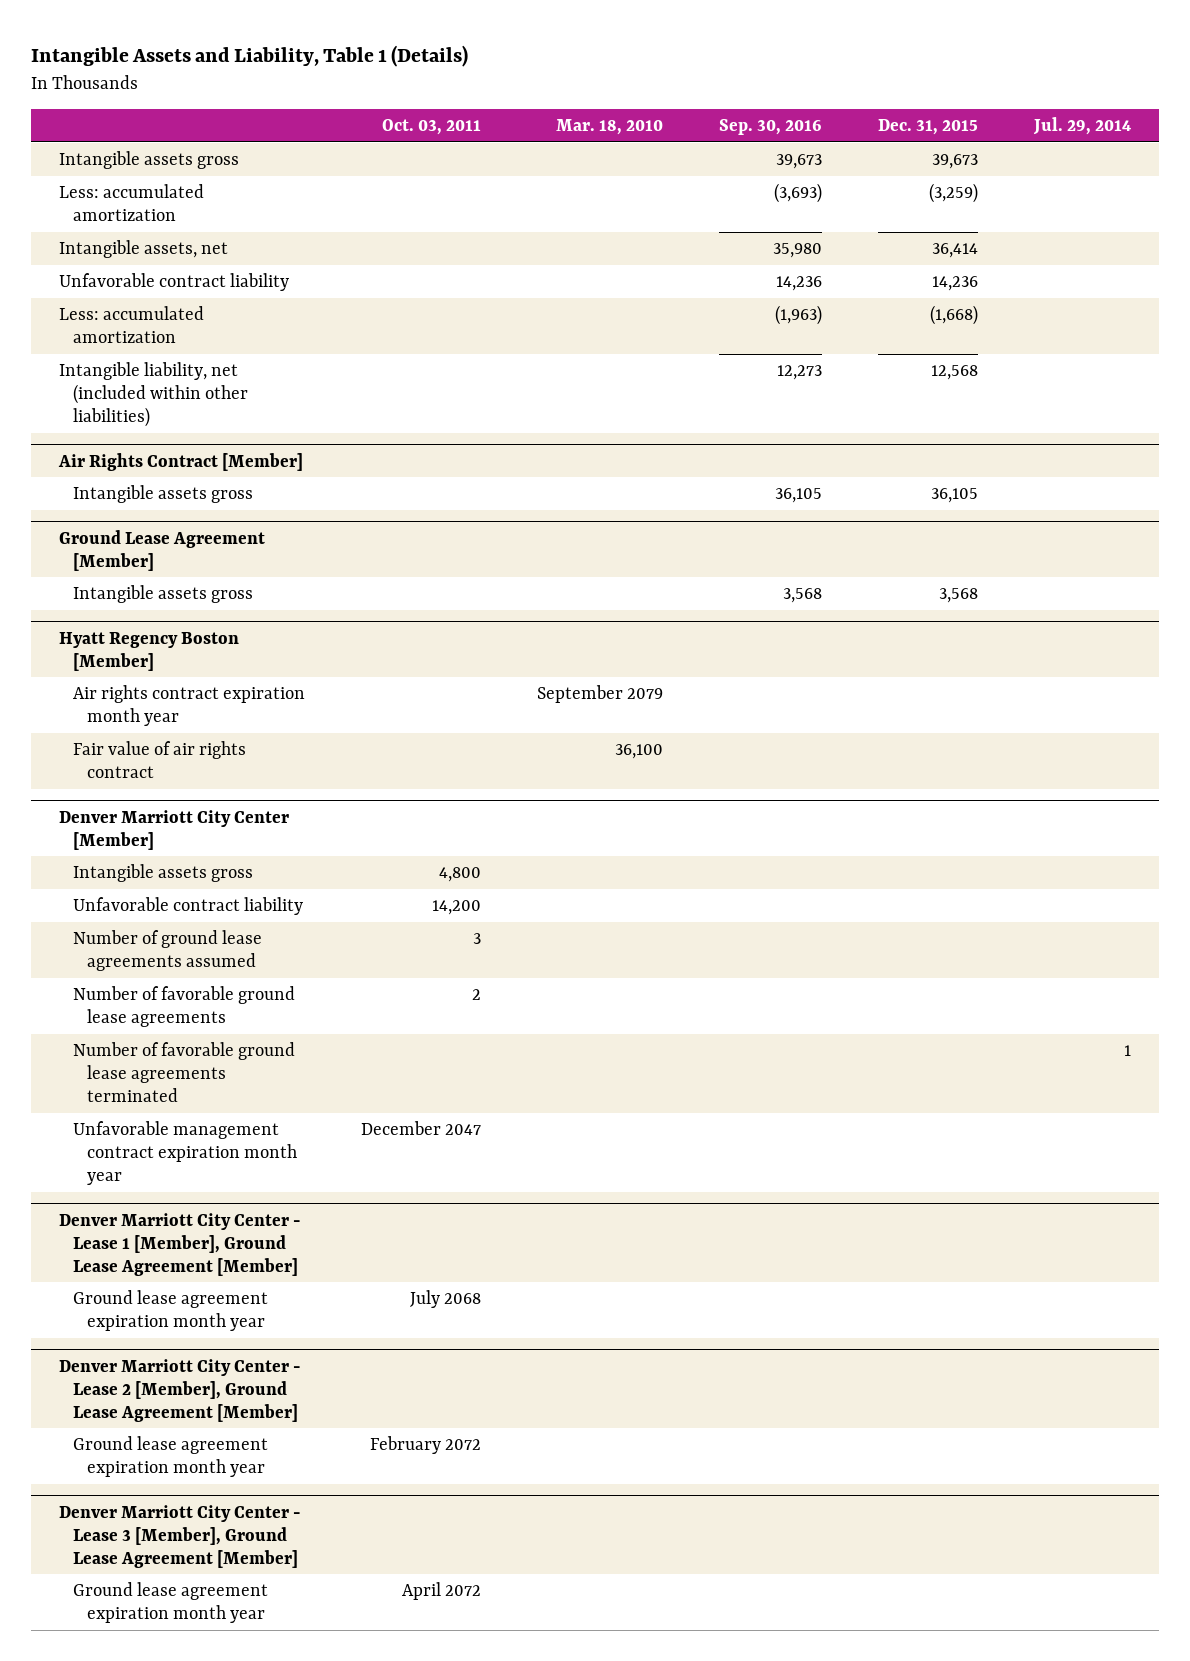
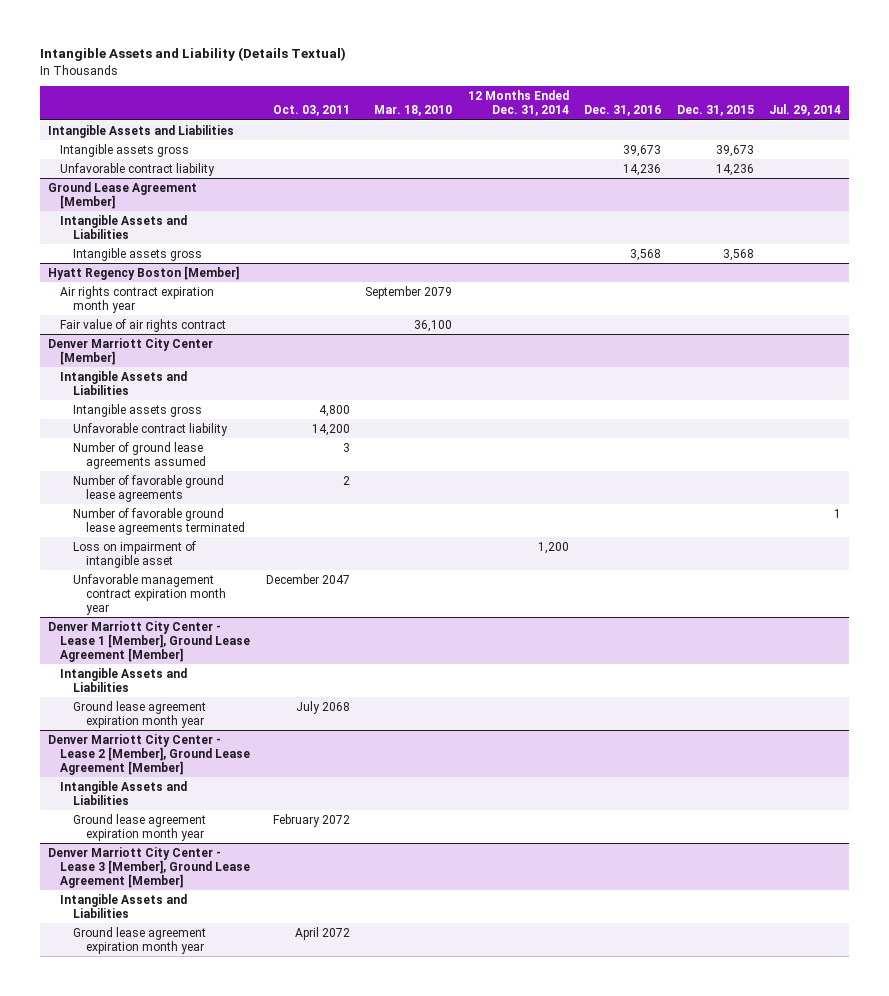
[31,45,469,68] Intangible Assets and Liability, Table 1 (Details) -> [39,47,346,62] Intangible Assets and Liability (Details Textual)
[718,119,822,136] Sep. 30, 2016 -> none
none -> [467,90,569,117] 12 Months Ended Dec. 31, 2014
none -> [584,105,662,117] Dec. 31, 2016
none -> [47,124,234,138] Intangible Assets and Liabilities
[59,184,205,222] Less: accumulated amortization -> none
[59,240,229,259] Intangible assets, net -> none
[59,306,205,344] Less: accumulated amortization -> none
[59,362,249,428] Intangible liability, net (included within other liabilities) -> none
[58,452,304,471] Air Rights Contract [Member] -> none
[73,485,254,504] Intangible assets gross -> none
none -> [60,214,188,239] Intangible Assets and Liabilities
none -> [60,370,188,395] Intangible Assets and Liabilities
none -> [72,540,196,568] Loss on impairment of intangible asset
none -> [60,667,188,692] Intangible Assets and Liabilities
none -> [60,780,188,805] Intangible Assets and Liabilities
none -> [60,893,188,918] Intangible Assets and Liabilities

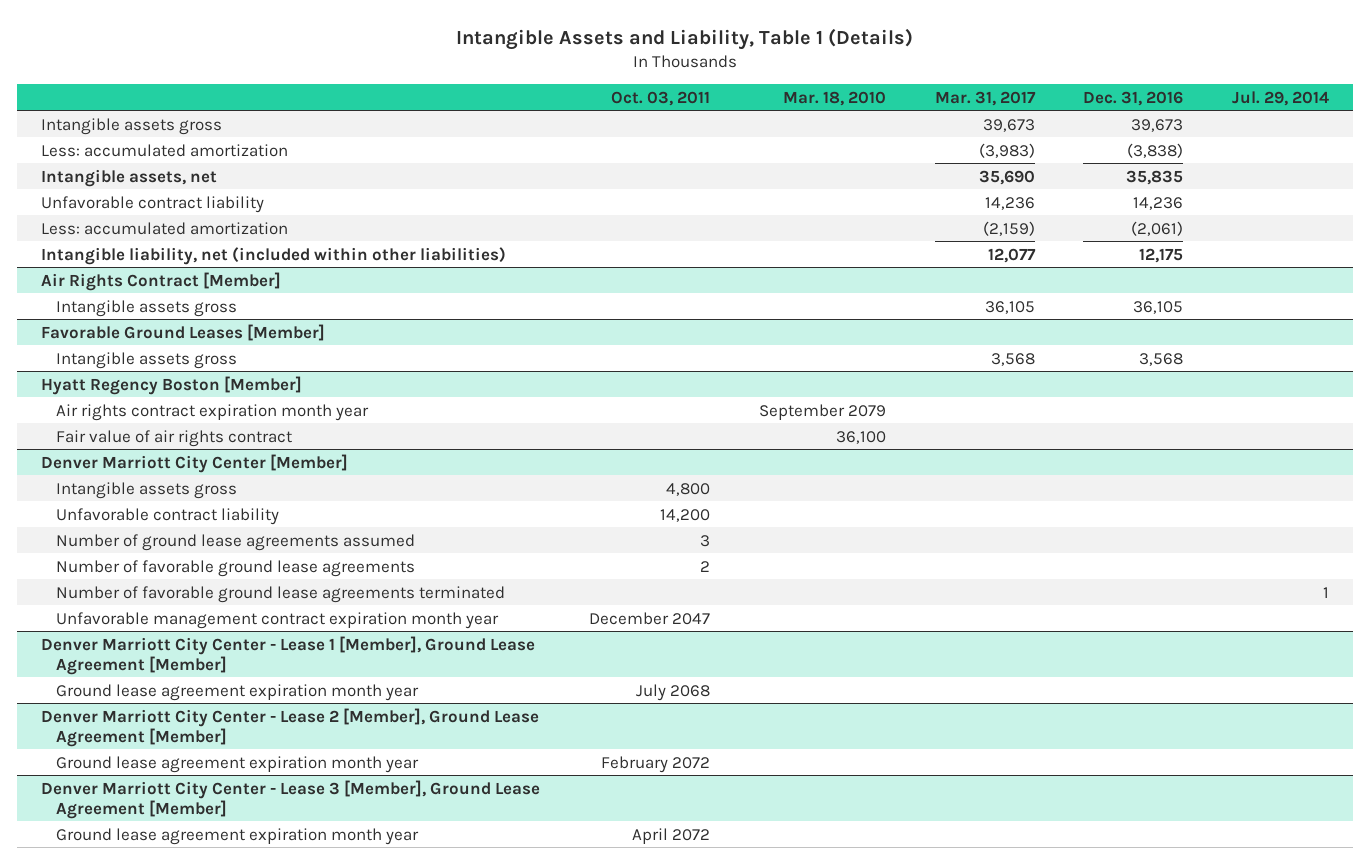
[39,47,346,62] Intangible Assets and Liability (Details Textual) -> [456,27,914,50] Intangible Assets and Liability, Table 1 (Details)
[467,90,569,117] 12 Months Ended Dec. 31, 2014 -> none
[676,105,754,117] Dec. 31, 2015 -> none
none -> [934,90,1036,106] Mar. 31, 2017
[47,124,234,138] Intangible Assets and Liabilities -> none
none -> [41,143,289,157] Less: accumulated amortization
none -> [41,168,218,187] Intangible assets, net
[60,214,188,239] Intangible Assets and Liabilities -> none
none -> [41,221,289,235] Less: accumulated amortization
none -> [41,246,507,265] Intangible liability, net (included within other liabilities)
none -> [41,271,282,291] Air Rights Contract [Member]
none -> [55,299,237,317] Intangible assets gross
[47,181,197,209] Ground Lease Agreement [Member] -> [41,323,326,341] Favorable Ground Leases [Member]
[60,370,188,395] Intangible Assets and Liabilities -> none
[72,540,196,568] Loss on impairment of intangible asset -> none
[60,667,188,692] Intangible Assets and Liabilities -> none
[60,780,188,805] Intangible Assets and Liabilities -> none
[60,893,188,918] Intangible Assets and Liabilities -> none

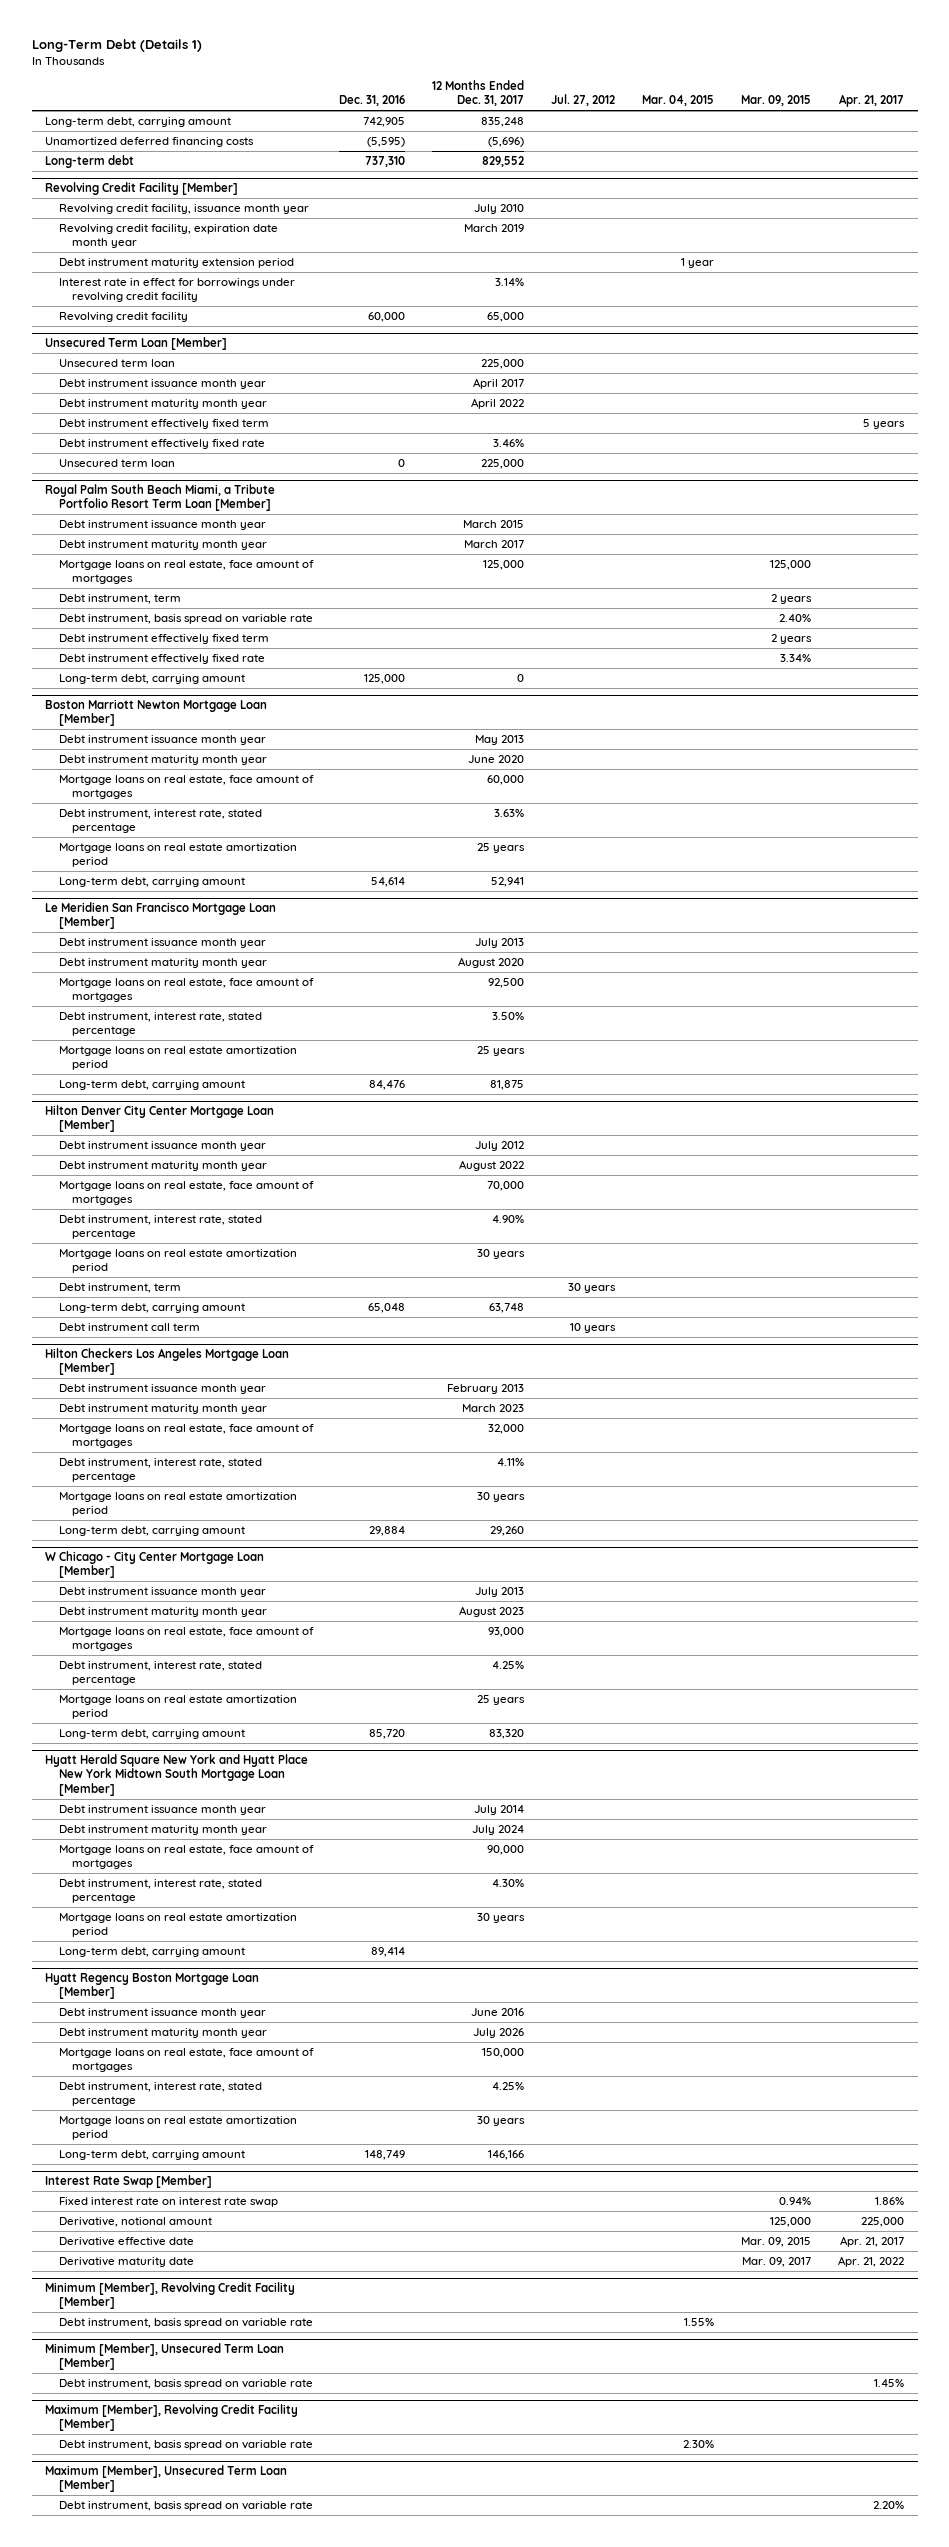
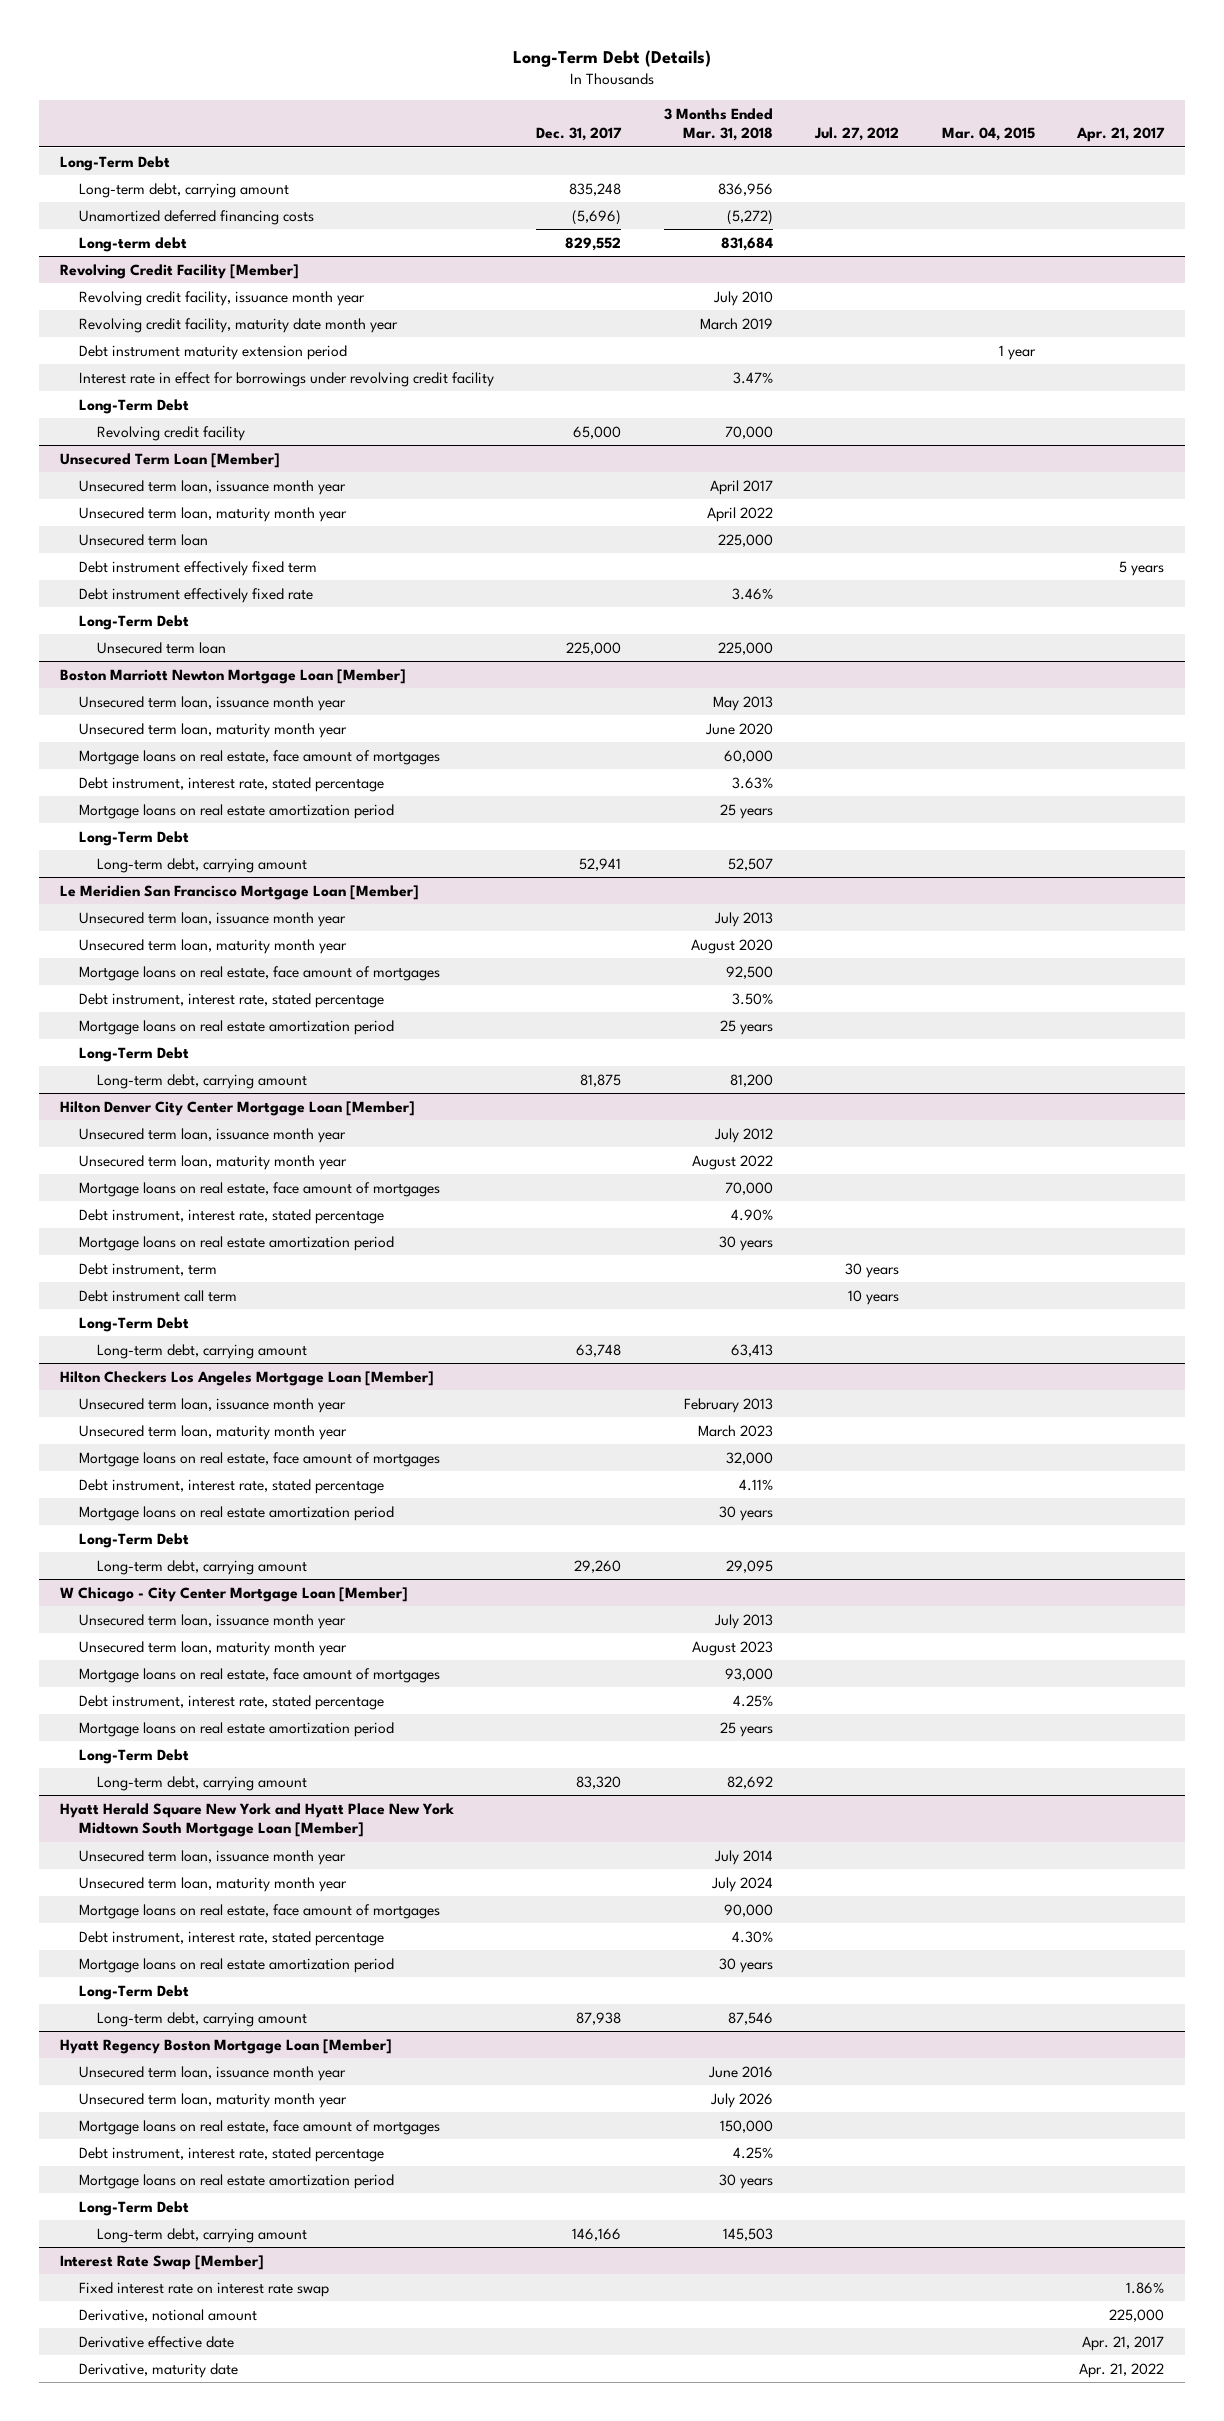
[31,39,202,53] Long-Term Debt (Details 1) -> [513,50,712,68] Long-Term Debt (Details)
[339,95,406,107] Dec. 31, 2016 -> none
[432,79,525,107] 12 Months Ended Dec. 31, 2017 -> none
[741,95,812,107] Mar. 09, 2015 -> none
none -> [536,127,623,142] Dec. 31, 2017
none -> [663,107,773,142] 3 Months Ended Mar. 31, 2018
none -> [60,155,171,171] Long-Term Debt
[58,223,278,249] Revolving credit facility, expiration date month year -> [78,317,398,333] Revolving credit facility, maturity date month year
none -> [78,398,189,414] Long-Term Debt
none -> [78,479,346,495] Unsecured term loan, issuance month year
none -> [78,506,347,522] Unsecured term loan, maturity month year
[58,378,266,389] Debt instrument issuance month year -> none
[58,398,267,409] Debt instrument maturity month year -> none
none -> [78,614,189,630] Long-Term Debt
[45,484,276,512] Royal Palm South Beach Miami, a Tribute Portfolio Resort Term Loan [Member] -> none
[58,519,266,530] Debt instrument issuance month year -> none
[58,539,267,550] Debt instrument maturity month year -> none
[58,559,314,585] Mortgage loans on real estate, face amount of mortgages -> none
[58,593,181,604] Debt instrument, term -> none
[58,613,313,624] Debt instrument, basis spread on variable rate -> none
[58,633,269,644] Debt instrument effectively fixed term -> none
[58,653,265,664] Debt instrument effectively fixed rate -> none
[58,673,245,684] Long-term debt, carrying amount -> none
[58,734,266,745] Debt instrument issuance month year -> [78,695,346,711] Unsecured term loan, issuance month year
[58,754,267,765] Debt instrument maturity month year -> [78,722,347,738] Unsecured term loan, maturity month year
none -> [78,830,189,846] Long-Term Debt
[58,937,266,948] Debt instrument issuance month year -> [78,911,346,927] Unsecured term loan, issuance month year
[58,957,267,968] Debt instrument maturity month year -> [78,938,347,954] Unsecured term loan, maturity month year
none -> [78,1046,189,1062] Long-Term Debt
[58,1140,266,1151] Debt instrument issuance month year -> [78,1127,346,1143] Unsecured term loan, issuance month year
[58,1160,267,1171] Debt instrument maturity month year -> [78,1154,347,1170] Unsecured term loan, maturity month year
none -> [78,1316,189,1332] Long-Term Debt
[58,1302,245,1313] Long-term debt, carrying amount -> [97,1343,308,1359] Long-term debt, carrying amount
[58,1383,266,1394] Debt instrument issuance month year -> [78,1397,346,1413] Unsecured term loan, issuance month year
[58,1403,267,1414] Debt instrument maturity month year -> [78,1424,347,1440] Unsecured term loan, maturity month year
none -> [78,1532,189,1548] Long-Term Debt
[58,1586,266,1597] Debt instrument issuance month year -> [78,1613,346,1629] Unsecured term loan, issuance month year
[58,1606,267,1617] Debt instrument maturity month year -> [78,1640,347,1656] Unsecured term loan, maturity month year
none -> [78,1748,189,1764] Long-Term Debt
[58,1804,266,1815] Debt instrument issuance month year -> [78,1849,346,1865] Unsecured term loan, issuance month year
[58,1824,267,1835] Debt instrument maturity month year -> [78,1876,347,1892] Unsecured term loan, maturity month year
none -> [78,1984,189,2000] Long-Term Debt
[58,2007,266,2018] Debt instrument issuance month year -> [78,2065,346,2081] Unsecured term loan, issuance month year
[58,2027,267,2038] Debt instrument maturity month year -> [78,2092,347,2108] Unsecured term loan, maturity month year
none -> [78,2200,189,2216] Long-Term Debt
[45,2282,296,2310] Minimum [Member], Revolving Credit Facility [Member] -> none
[58,2317,313,2328] Debt instrument, basis spread on variable rate -> none
[45,2343,285,2371] Minimum [Member], Unsecured Term Loan [Member] -> none
[58,2378,313,2389] Debt instrument, basis spread on variable rate -> none
[45,2404,299,2432] Maximum [Member], Revolving Credit Facility [Member] -> none
[58,2439,313,2450] Debt instrument, basis spread on variable rate -> none
[45,2465,288,2493] Maximum [Member], Unsecured Term Loan [Member] -> none
[58,2500,313,2511] Debt instrument, basis spread on variable rate -> none
[58,2256,194,2267] Derivative maturity date -> [78,2362,238,2378] Derivative, maturity date

